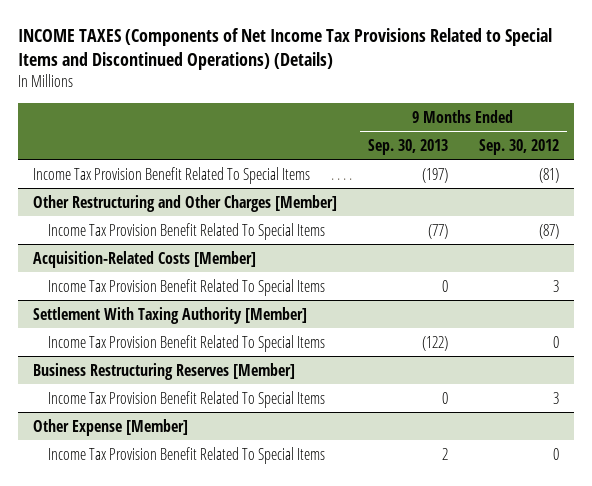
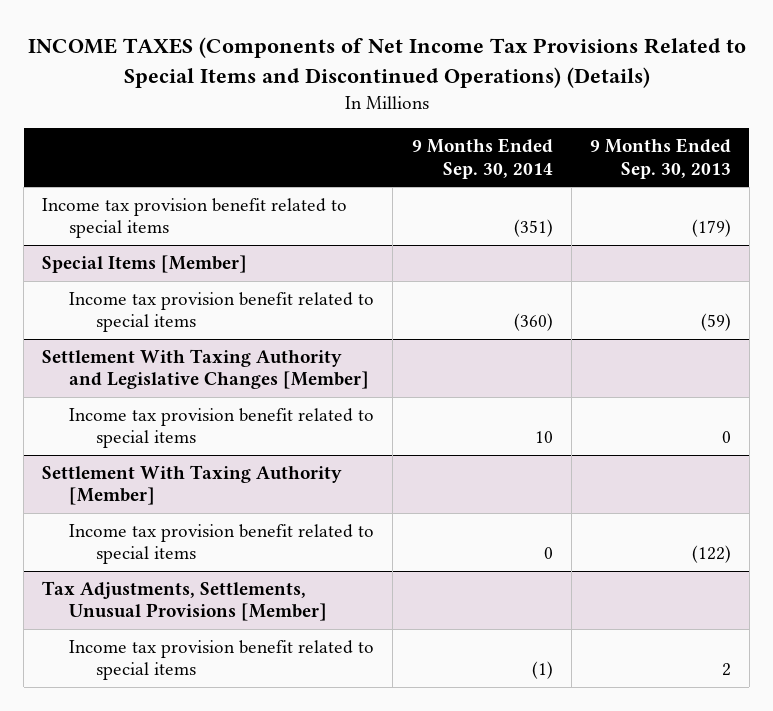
[478,138,559,155] Sep. 30, 2012 -> none
none -> [411,138,553,179] 9 Months Ended Sep. 30, 2014
[32,194,337,212] Other Restructuring and Other Charges [Member] -> none
[32,250,256,268] Acquisition-Related Costs [Member] -> none
[32,166,310,184] Income Tax Provision Benefit Related To Special Items -> [42,198,348,239] Income tax provision benefit related to special items
[421,167,448,183] (197) -> [691,219,731,238] (179)
none -> [42,255,248,274] Special Items [Member]
[47,222,325,240] Income Tax Provision Benefit Related To Special Items -> [69,292,375,333] Income tax provision benefit related to special items
[427,223,448,239] (77) -> [700,313,731,332] (59)
none -> [42,349,370,390] Settlement With Taxing Authority and Legislative Changes [Member]
[47,278,325,296] Income Tax Provision Benefit Related To Special Items -> [69,408,375,449] Income tax provision benefit related to special items
[32,362,295,380] Business Restructuring Reserves [Member] -> none
[32,418,188,436] Other Expense [Member] -> none
[47,446,325,464] Income Tax Provision Benefit Related To Special Items -> none
[47,334,325,352] Income Tax Provision Benefit Related To Special Items -> [69,524,375,565] Income tax provision benefit related to special items
none -> [42,581,328,622] Tax Adjustments, Settlements, Unusual Provisions [Member]
[47,390,325,408] Income Tax Provision Benefit Related To Special Items -> [69,640,375,681] Income tax provision benefit related to special items
[441,391,448,404] 0 -> [721,663,731,677] 2

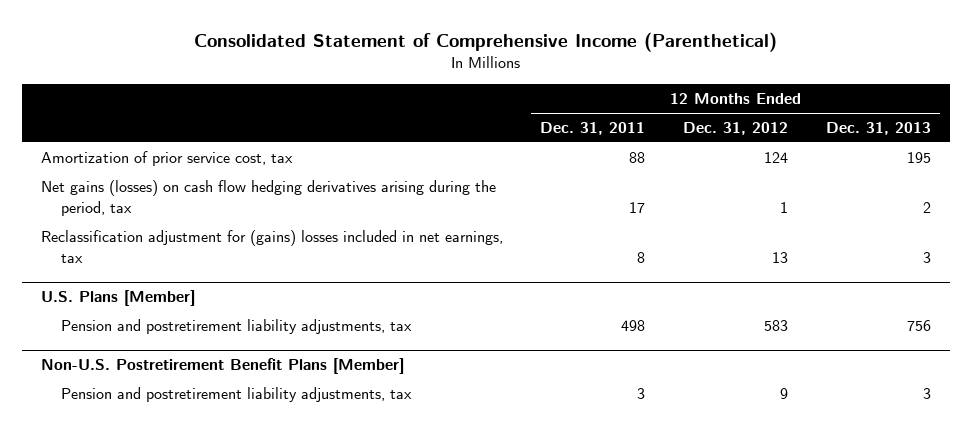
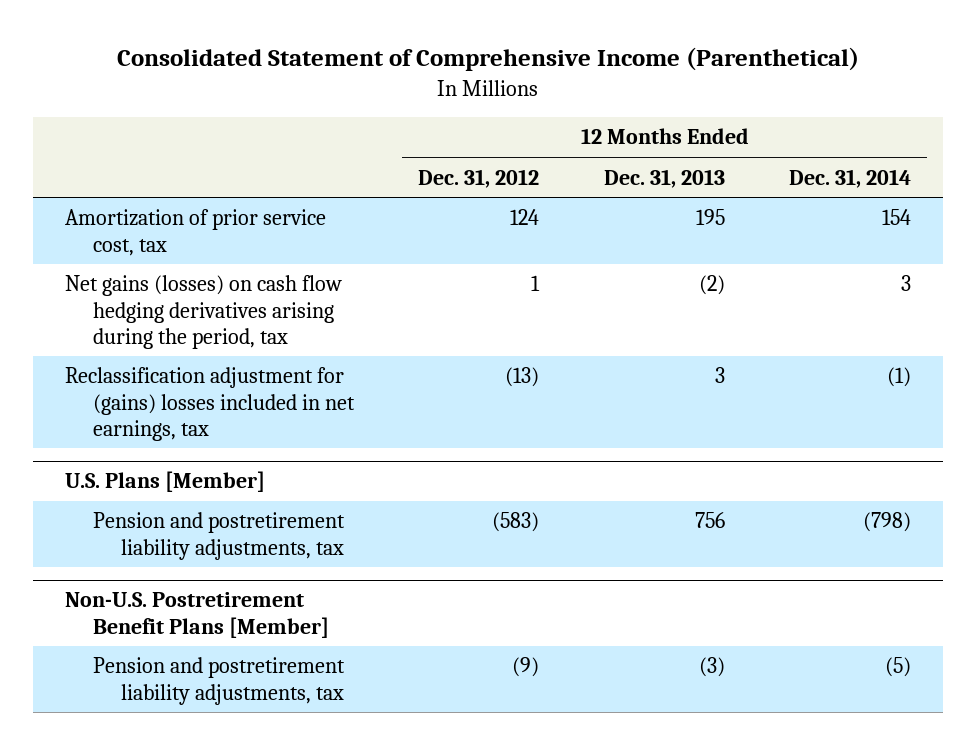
[540,122,646,136] Dec. 31, 2011 -> none
none -> [788,168,911,188] Dec. 31, 2014
[922,201,931,213] 2 -> [698,275,725,296] (2)
[772,251,789,263] 13 -> [505,367,540,388] (13)
[764,319,789,331] 583 -> [492,512,540,533] (583)
[780,387,789,399] 9 -> [512,657,540,678] (9)
[922,387,931,399] 3 -> [698,657,725,678] (3)

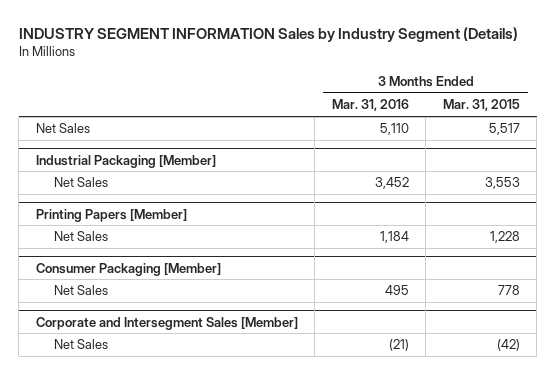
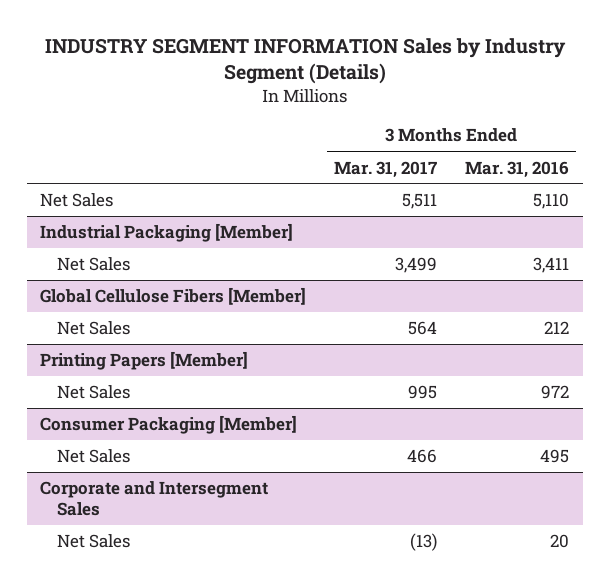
[442,99,520,112] Mar. 31, 2015 -> none
none -> [334,160,438,178] Mar. 31, 2017
[374,177,409,190] 3,452 -> [532,257,569,274] 3,411
none -> [40,287,307,306] Global Cellulose Fibers [Member]
none -> [57,321,131,336] Net Sales
[379,231,409,244] 1,184 -> [540,385,569,400] 972
[35,316,298,330] Corporate and Intersegment Sales [Member] -> [40,481,269,517] Corporate and Intersegment Sales
[388,339,409,352] (21) -> [549,534,569,549] 20

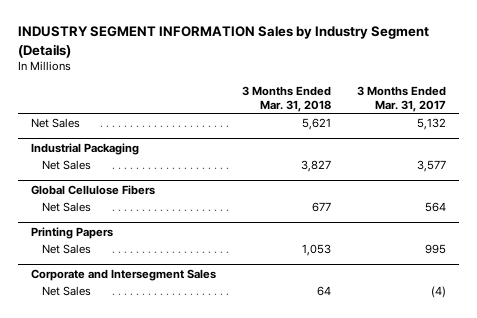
[464,160,569,178] Mar. 31, 2016 -> none
none -> [242,85,332,112] 3 Months Ended Mar. 31, 2018
[402,193,438,210] 5,511 -> [417,117,447,130] 5,132
[40,223,294,243] Industrial Packaging [Member] -> [31,142,140,155] Industrial Packaging
[395,257,438,274] 3,499 -> [417,159,447,172] 3,577
[40,287,307,306] Global Cellulose Fibers [Member] -> [31,184,156,195] Global Cellulose Fibers
[40,351,249,371] Printing Papers [Member] -> [31,226,114,239] Printing Papers
[40,415,298,435] Consumer Packaging [Member] -> none
[57,449,131,464] Net Sales -> none
[410,533,438,552] (13) -> [431,285,447,298] (4)

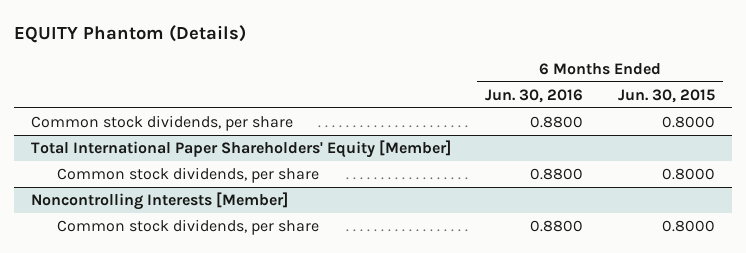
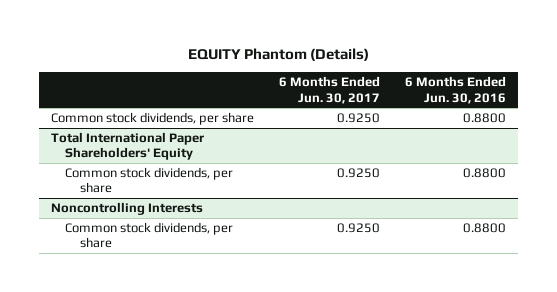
[617,88,715,103] Jun. 30, 2015 -> none
none -> [279,76,381,104] 6 Months Ended Jun. 30, 2017
[31,140,452,159] Total International Paper Shareholders' Equity [Member] -> [51,132,205,161] Total International Paper Shareholders' Equity
[31,192,289,211] Noncontrolling Interests [Member] -> [51,202,204,216] Noncontrolling Interests

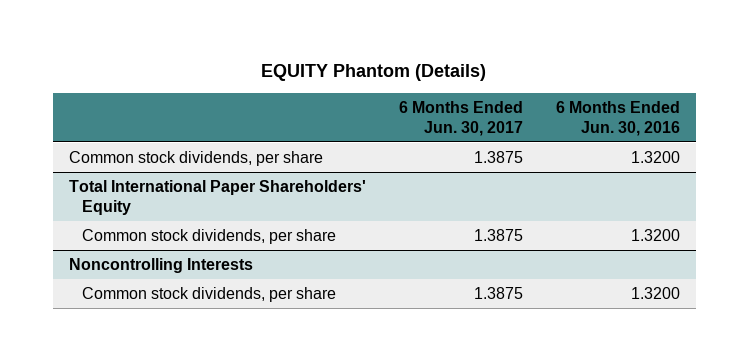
[337,113,381,124] 0.9250 -> [473,151,523,164] 1.3875
[462,113,506,124] 0.8800 -> [630,151,680,164] 1.3200
[337,168,381,179] 0.9250 -> [473,229,523,242] 1.3875
[462,168,506,179] 0.8800 -> [630,229,680,242] 1.3200
[337,223,381,234] 0.9250 -> [473,287,523,300] 1.3875
[462,223,506,234] 0.8800 -> [630,287,680,300] 1.3200

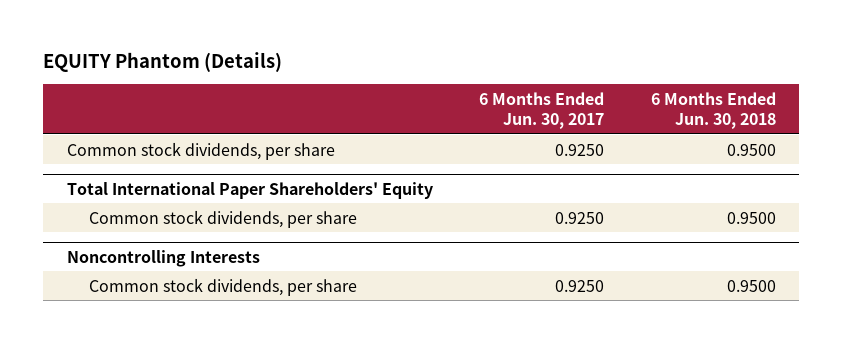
[555,101,680,136] 6 Months Ended Jun. 30, 2016 -> none
none -> [650,91,776,129] 6 Months Ended Jun. 30, 2018
[473,151,523,164] 1.3875 -> [555,143,605,156] 0.9250
[473,229,523,242] 1.3875 -> [555,211,605,224] 0.9250
[473,287,523,300] 1.3875 -> [555,279,605,292] 0.9250

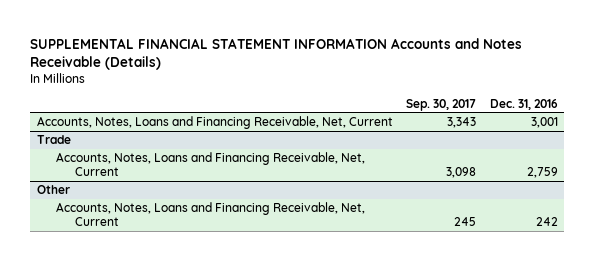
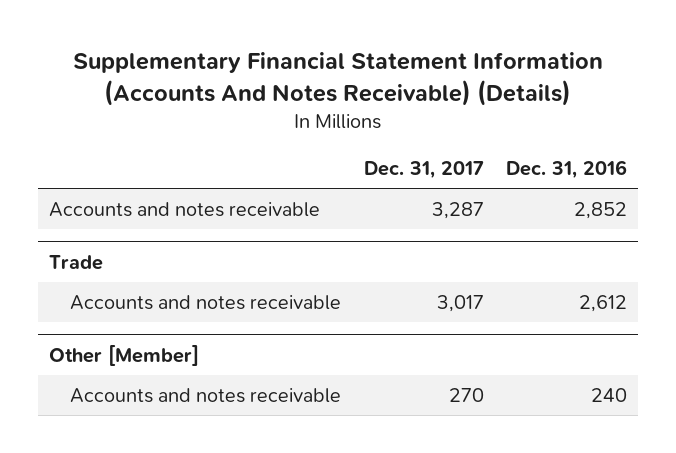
[30,37,523,70] SUPPLEMENTAL FINANCIAL STATEMENT INFORMATION Accounts and Notes Receivable (Details) -> [72,52,603,106] Supplementary Financial Statement Information (Accounts And Notes Receivable) (Details)
[406,98,477,111] Sep. 30, 2017 -> none
none -> [363,161,484,180] Dec. 31, 2017
[36,116,393,130] Accounts, Notes, Loans and Financing Receivable, Net, Current -> [49,201,321,217] Accounts and notes receivable
[530,117,558,129] 3,001 -> [573,201,627,219] 2,852
[55,152,365,177] Accounts, Notes, Loans and Financing Receivable, Net, Current -> [70,294,342,310] Accounts and notes receivable
[526,167,558,179] 2,759 -> [578,294,627,312] 2,612
[36,185,70,195] Other -> [49,344,200,366] Other [Member]
[55,202,365,227] Accounts, Notes, Loans and Financing Receivable, Net, Current -> [70,387,342,403] Accounts and notes receivable
[535,217,558,227] 242 -> [590,387,627,402] 240

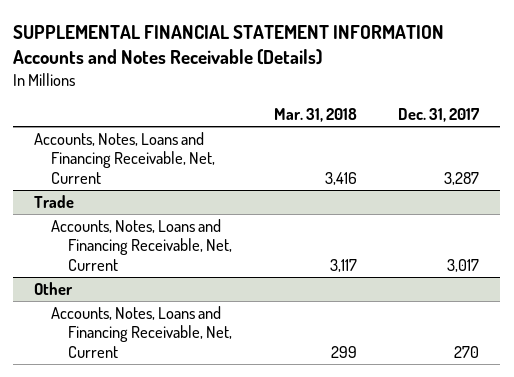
[72,52,603,106] Supplementary Financial Statement Information (Accounts And Notes Receivable) (Details) -> [13,24,445,66] SUPPLEMENTAL FINANCIAL STATEMENT INFORMATION Accounts and Notes Receivable (Details)
[505,160,627,180] Dec. 31, 2016 -> none
none -> [273,108,357,123] Mar. 31, 2018
[49,201,321,217] Accounts and notes receivable -> [34,131,216,184] Accounts, Notes, Loans and Financing Receivable, Net, Current
[70,294,342,310] Accounts and notes receivable -> [51,218,233,271] Accounts, Notes, Loans and Financing Receivable, Net, Current
[49,344,200,366] Other [Member] -> [34,281,74,295] Other
[70,387,342,403] Accounts and notes receivable -> [51,305,233,358] Accounts, Notes, Loans and Financing Receivable, Net, Current

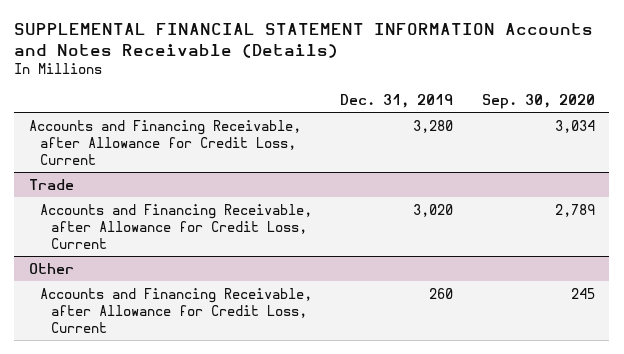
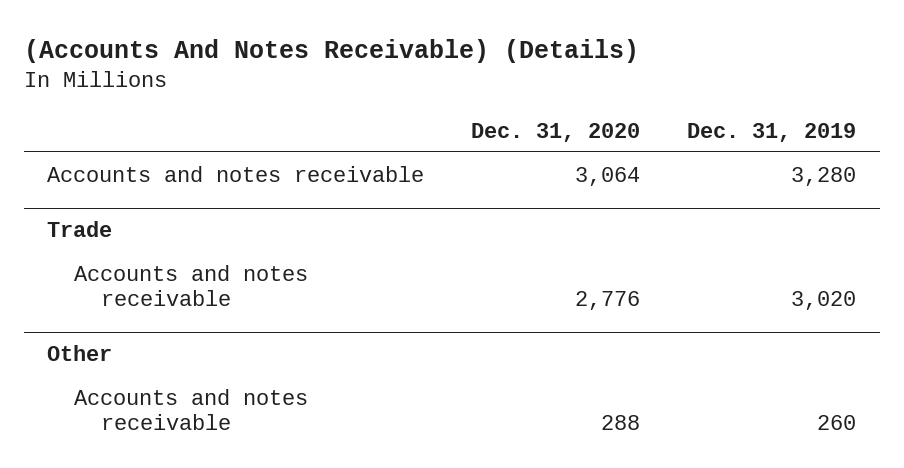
[14,22,594,58] SUPPLEMENTAL FINANCIAL STATEMENT INFORMATION Accounts and Notes Receivable (Details) -> [23,38,639,63] (Accounts And Notes Receivable) (Details)
[482,93,596,109] Sep. 30, 2020 -> none
none -> [471,122,641,142] Dec. 31, 2020
[28,119,301,165] Accounts and Financing Receivable, after Allowance for Credit Loss, Current -> [47,165,425,182] Accounts and notes receivable
[39,203,312,249] Accounts and Financing Receivable, after Allowance for Credit Loss, Current -> [74,264,309,307] Accounts and notes receivable
[39,287,312,333] Accounts and Financing Receivable, after Allowance for Credit Loss, Current -> [74,388,309,431] Accounts and notes receivable

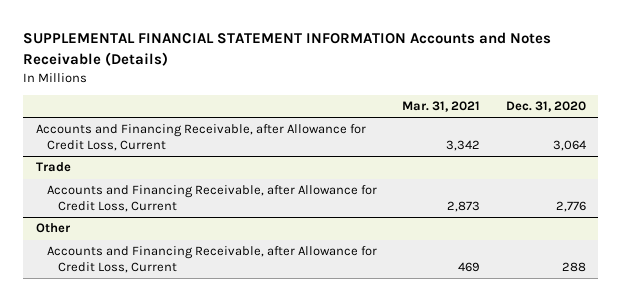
[23,38,639,63] (Accounts And Notes Receivable) (Details) -> [23,32,552,66] SUPPLEMENTAL FINANCIAL STATEMENT INFORMATION Accounts and Notes Receivable (Details)
[687,122,857,142] Dec. 31, 2019 -> none
none -> [402,101,481,113] Mar. 31, 2021
[47,165,425,182] Accounts and notes receivable -> [35,124,366,151] Accounts and Financing Receivable, after Allowance for Credit Loss, Current
[74,264,309,307] Accounts and notes receivable -> [46,185,377,212] Accounts and Financing Receivable, after Allowance for Credit Loss, Current
[74,388,309,431] Accounts and notes receivable -> [46,246,377,273] Accounts and Financing Receivable, after Allowance for Credit Loss, Current

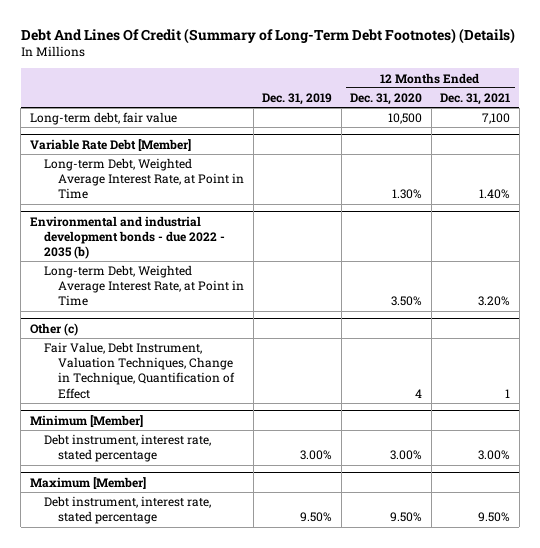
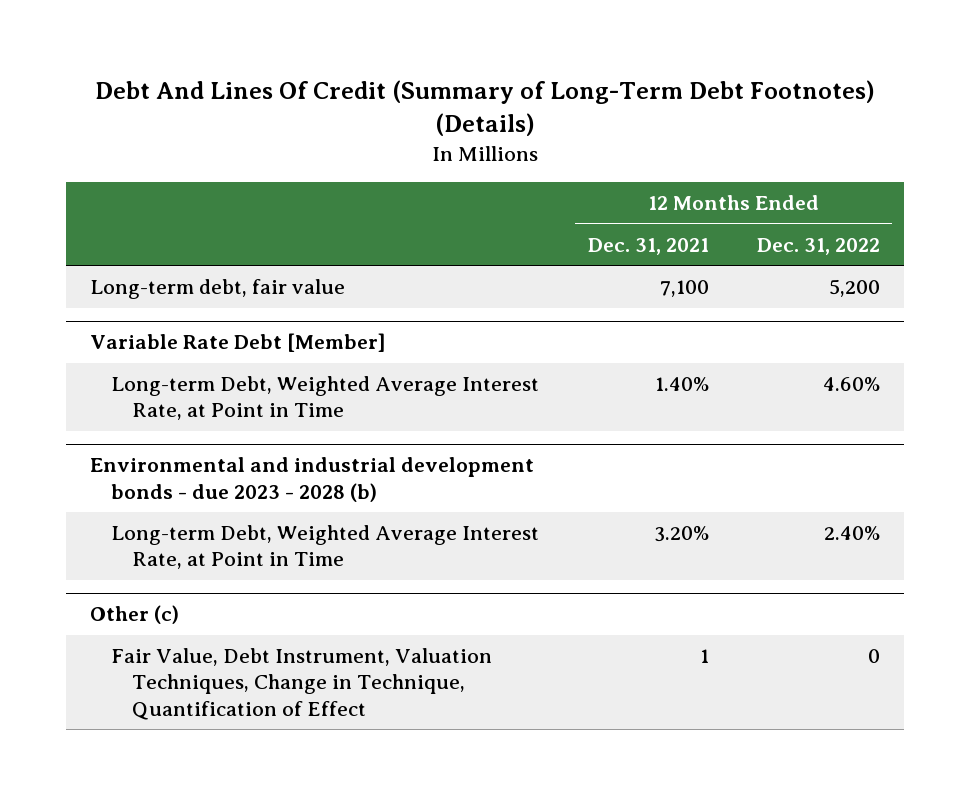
[262,93,333,106] Dec. 31, 2019 -> none
[350,93,423,106] Dec. 31, 2020 -> none
none -> [756,237,880,255] Dec. 31, 2022
[29,215,226,259] Environmental and industrial development bonds - due 2022 - 2035 (b) -> [90,457,535,502] Environmental and industrial development bonds - due 2023 - 2028 (b)
[29,414,143,427] Minimum [Member] -> none
[44,434,212,463] Debt instrument, interest rate, stated percentage -> none
[29,476,146,489] Maximum [Member] -> none
[44,496,212,525] Debt instrument, interest rate, stated percentage -> none

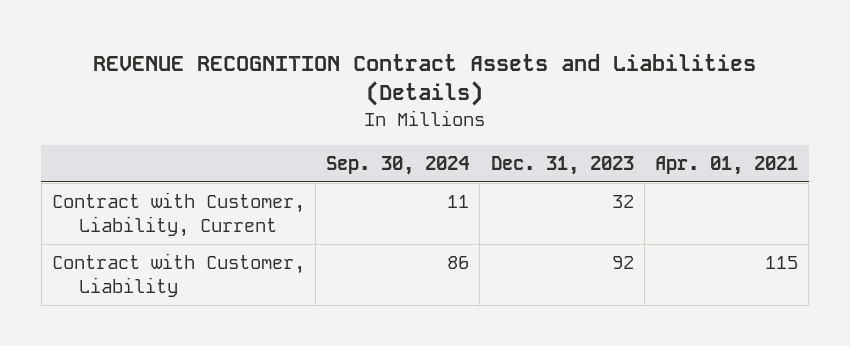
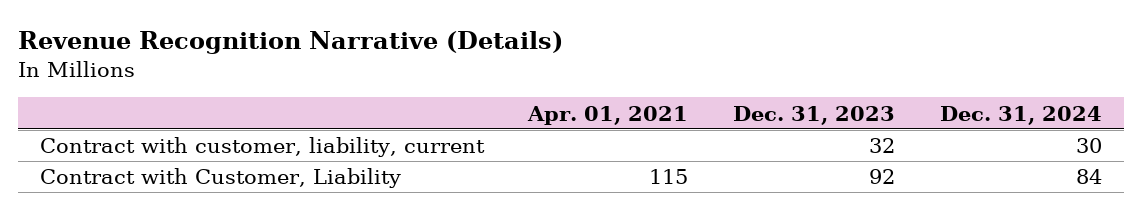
[92,53,756,107] REVENUE RECOGNITION Contract Assets and Liabilities (Details) -> [17,31,563,55] Revenue Recognition Narrative (Details)
[326,155,470,175] Sep. 30, 2024 -> none
none -> [939,105,1102,125] Dec. 31, 2024
[51,192,305,237] Contract with Customer, Liability, Current -> [39,137,485,158] Contract with customer, liability, current

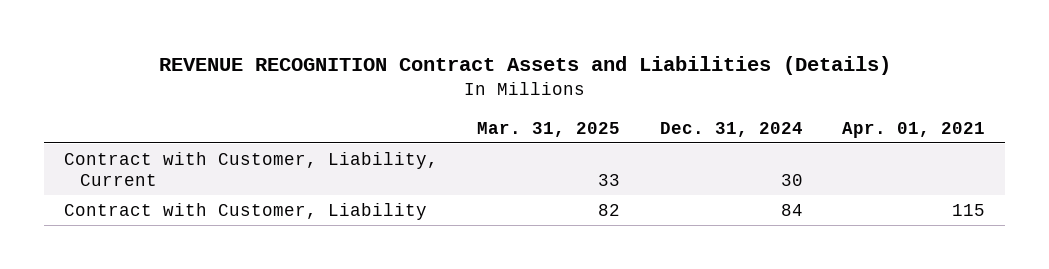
[17,31,563,55] Revenue Recognition Narrative (Details) -> [158,56,891,76] REVENUE RECOGNITION Contract Assets and Liabilities (Details)
[732,105,895,125] Dec. 31, 2023 -> none
none -> [477,121,621,137] Mar. 31, 2025
[39,137,485,158] Contract with customer, liability, current -> [63,151,438,187] Contract with Customer, Liability, Current

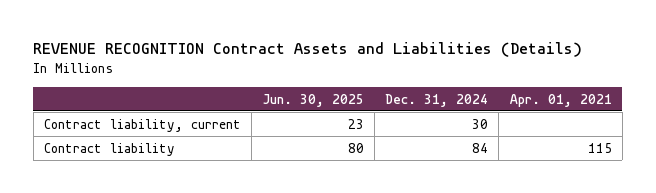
[477,121,621,137] Mar. 31, 2025 -> none
none -> [262,93,364,107] Jun. 30, 2025
[63,151,438,187] Contract with Customer, Liability, Current -> [43,118,241,132] Contract liability, current
[63,202,427,220] Contract with Customer, Liability -> [43,142,175,156] Contract liability

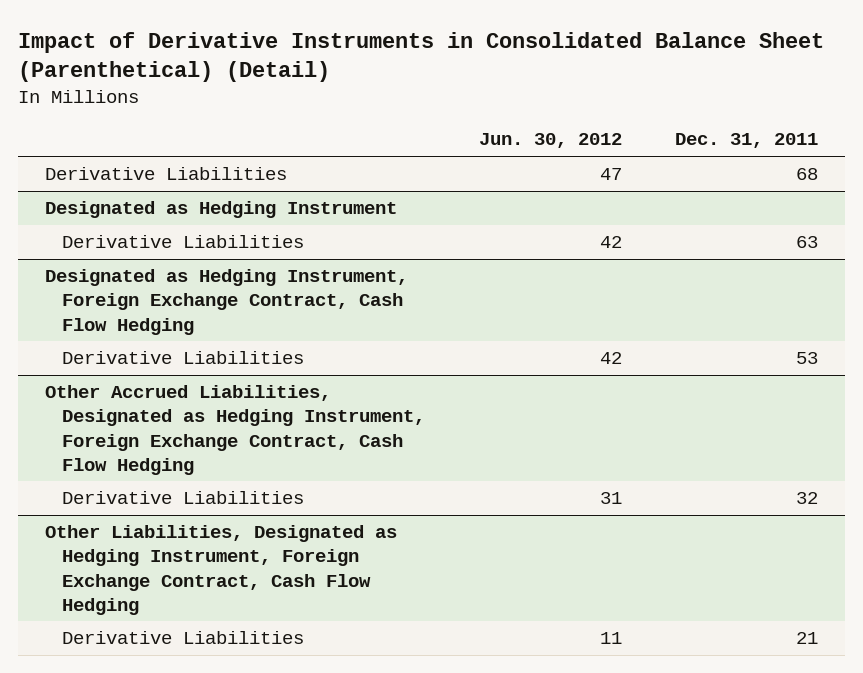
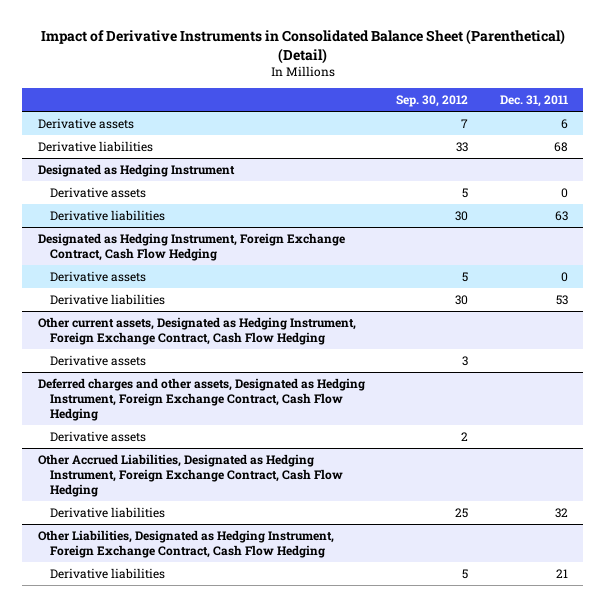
[478,133,622,149] Jun. 30, 2012 -> none
none -> [396,95,469,108] Sep. 30, 2012
none -> [38,117,135,129] Derivative assets
[44,167,287,181] Derivative Liabilities -> [38,140,154,152] Derivative liabilities
none -> [49,186,146,198] Derivative assets
[62,235,305,249] Derivative Liabilities -> [49,209,165,221] Derivative liabilities
none -> [49,270,146,282] Derivative assets
[62,351,305,365] Derivative Liabilities -> [49,293,165,305] Derivative liabilities
none -> [38,316,357,346] Other current assets, Designated as Hedging Instrument, Foreign Exchange Contract, Cash Flow Hedging
none -> [49,354,146,366] Derivative assets
none -> [38,377,366,422] Deferred charges and other assets, Designated as Hedging Instrument, Foreign Exchange Contract, Cash Flow Hedging
none -> [49,430,146,442] Derivative assets
[62,491,305,505] Derivative Liabilities -> [49,506,165,518] Derivative liabilities
[62,631,305,645] Derivative Liabilities -> [49,567,165,579] Derivative liabilities

